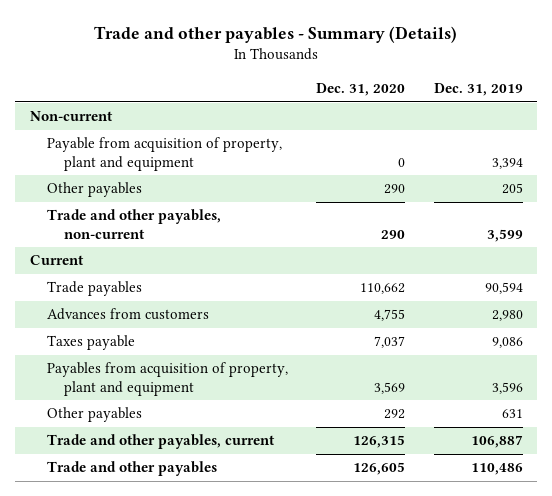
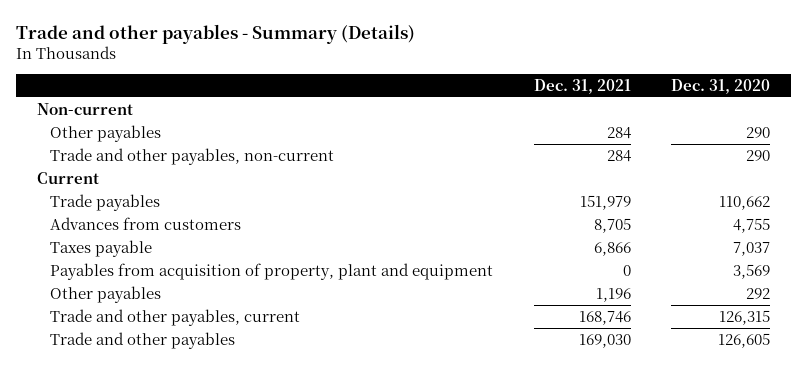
[433,83,523,97] Dec. 31, 2019 -> none
none -> [533,79,631,95] Dec. 31, 2021
[46,137,282,171] Payable from acquisition of property, plant and equipment -> none

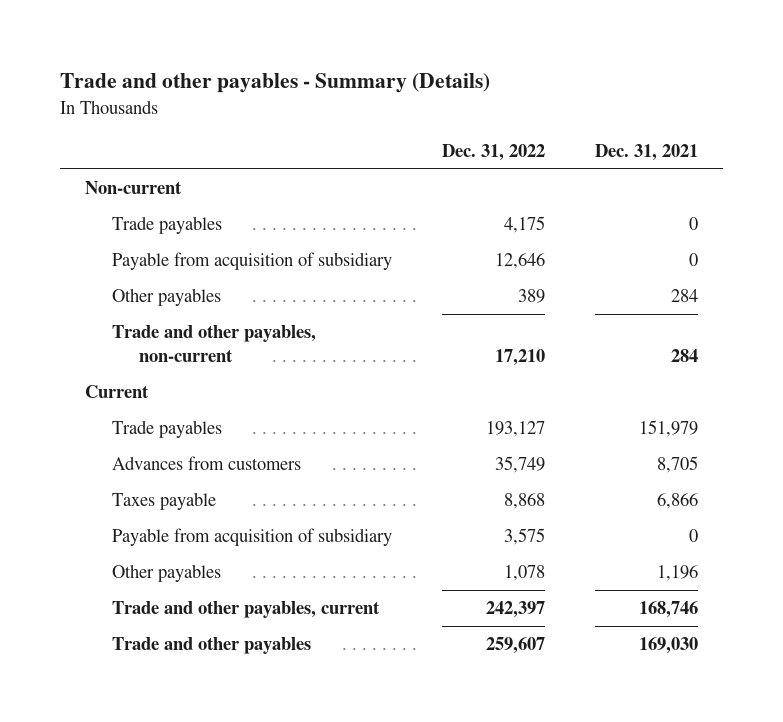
[671,79,771,95] Dec. 31, 2020 -> none
none -> [441,143,545,161] Dec. 31, 2022
none -> [111,216,222,235] Trade payables
none -> [111,252,392,271] Payable from acquisition of subsidiary
[50,262,494,280] Payables from acquisition of property, plant and equipment -> none
none -> [111,528,392,547] Payable from acquisition of subsidiary

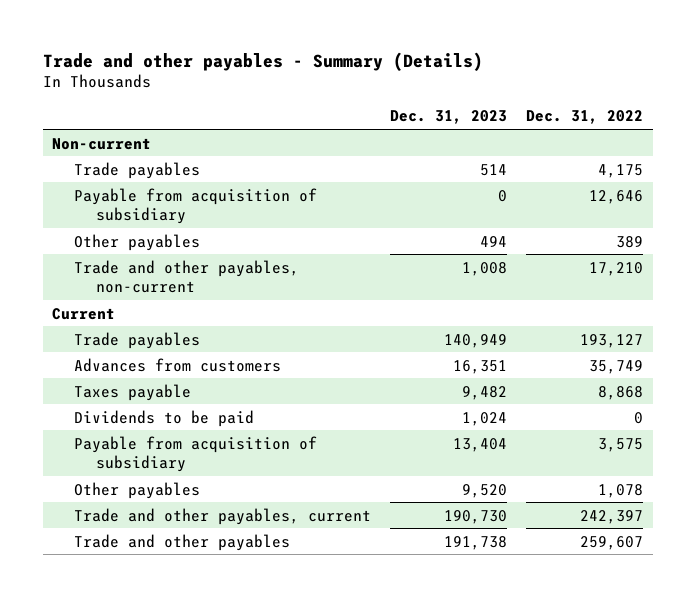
[595,143,699,161] Dec. 31, 2021 -> none
none -> [390,110,508,125] Dec. 31, 2023
none -> [74,409,255,427] Dividends to be paid

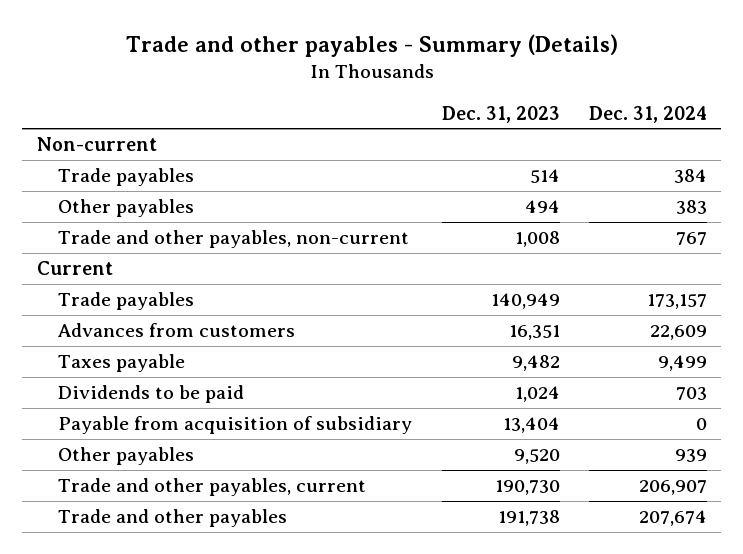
[526,110,644,125] Dec. 31, 2022 -> none
none -> [588,105,707,123] Dec. 31, 2024
[74,187,318,225] Payable from acquisition of subsidiary -> none

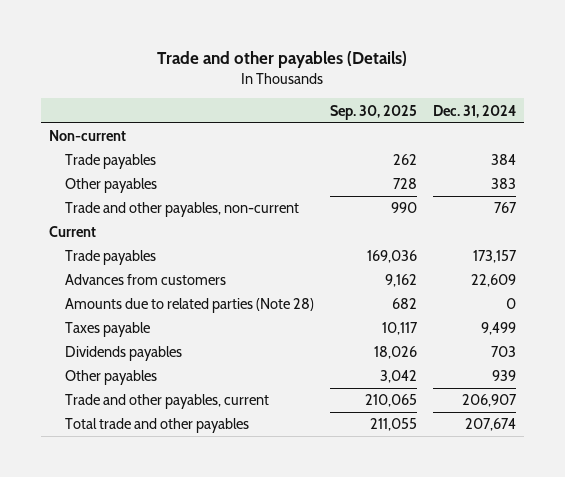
[125,34,618,58] Trade and other payables - Summary (Details) -> [157,50,408,68] Trade and other payables (Details)
[441,105,560,123] Dec. 31, 2023 -> none
none -> [329,104,417,120] Sep. 30, 2025
none -> [64,298,314,314] Amounts due to related parties (Note 28)
[58,416,413,435] Payable from acquisition of subsidiary -> none
[58,385,245,404] Dividends to be paid -> [64,346,182,362] Dividends payables
[58,509,288,528] Trade and other payables -> [64,418,249,434] Total trade and other payables

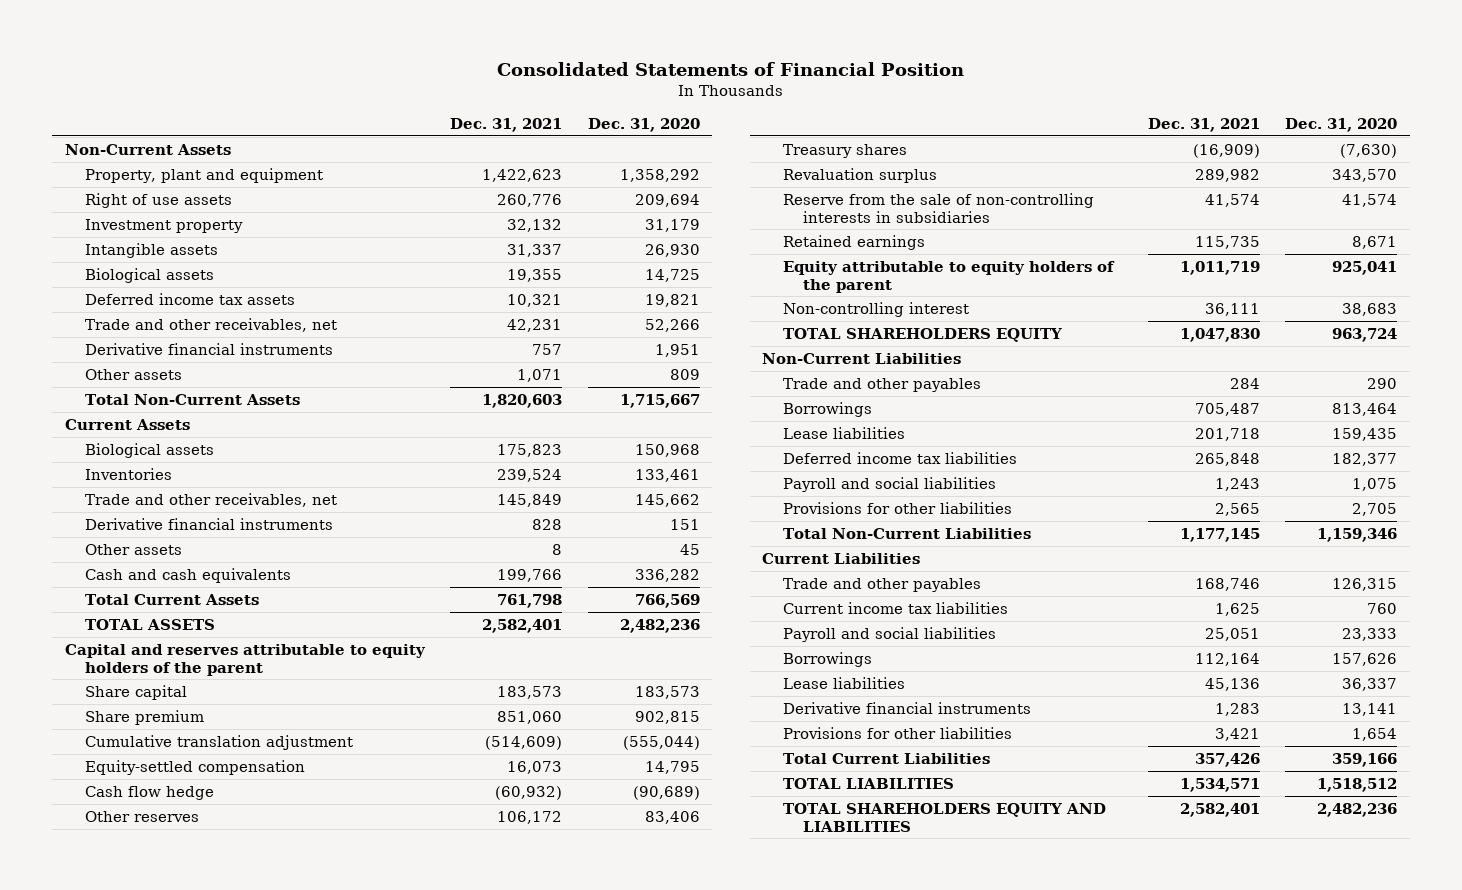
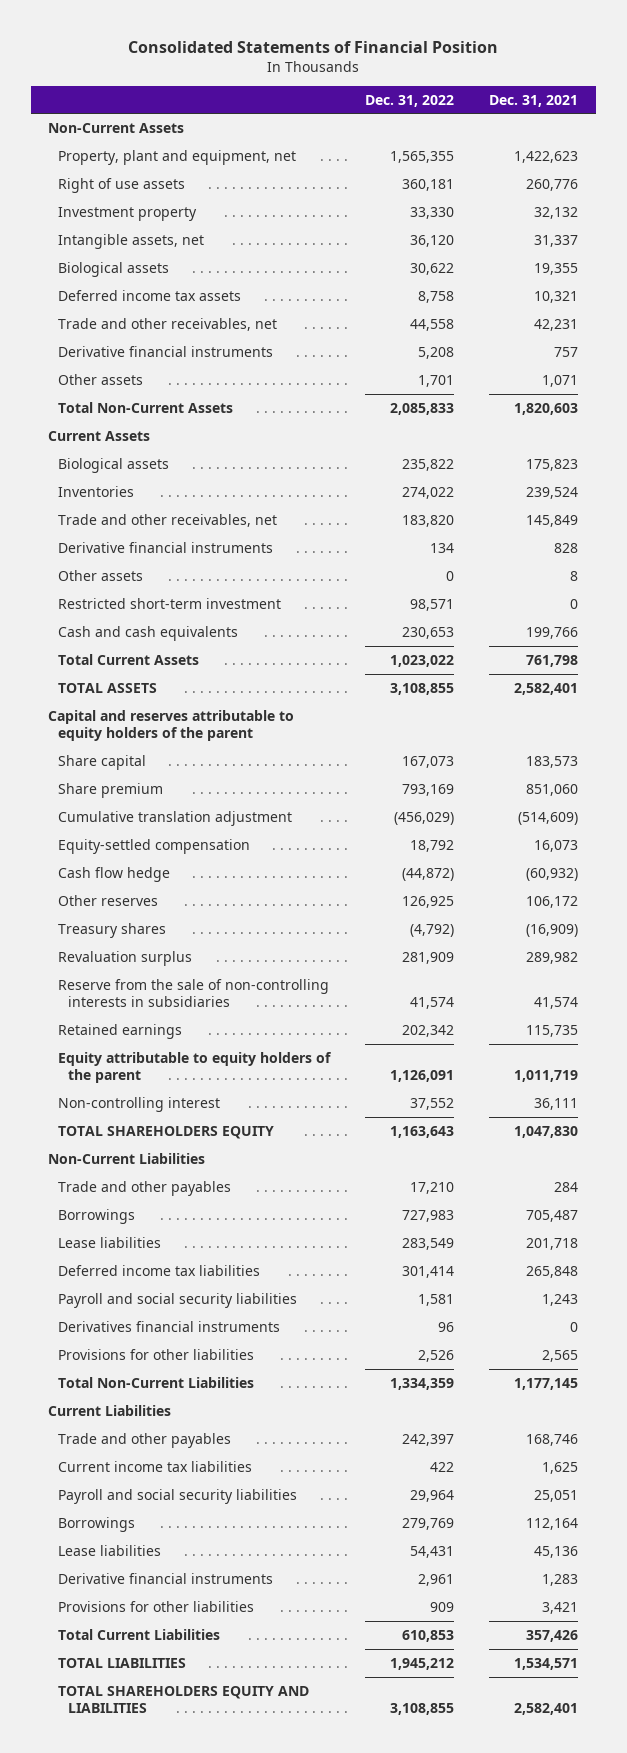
[587,117,700,132] Dec. 31, 2020 -> none
none -> [365,94,455,107] Dec. 31, 2022
[84,167,323,183] Property, plant and equipment -> [58,149,297,165] Property, plant and equipment, net
[84,242,218,258] Intangible assets -> [58,233,205,249] Intangible assets, net
none -> [58,597,282,609] Restricted short-term investment
[782,476,996,492] Payroll and social liabilities -> [58,1292,298,1308] Payroll and social security liabilities
none -> [58,1320,281,1332] Derivatives financial instruments
[782,626,996,642] Payroll and social liabilities -> [58,1488,298,1504] Payroll and social security liabilities

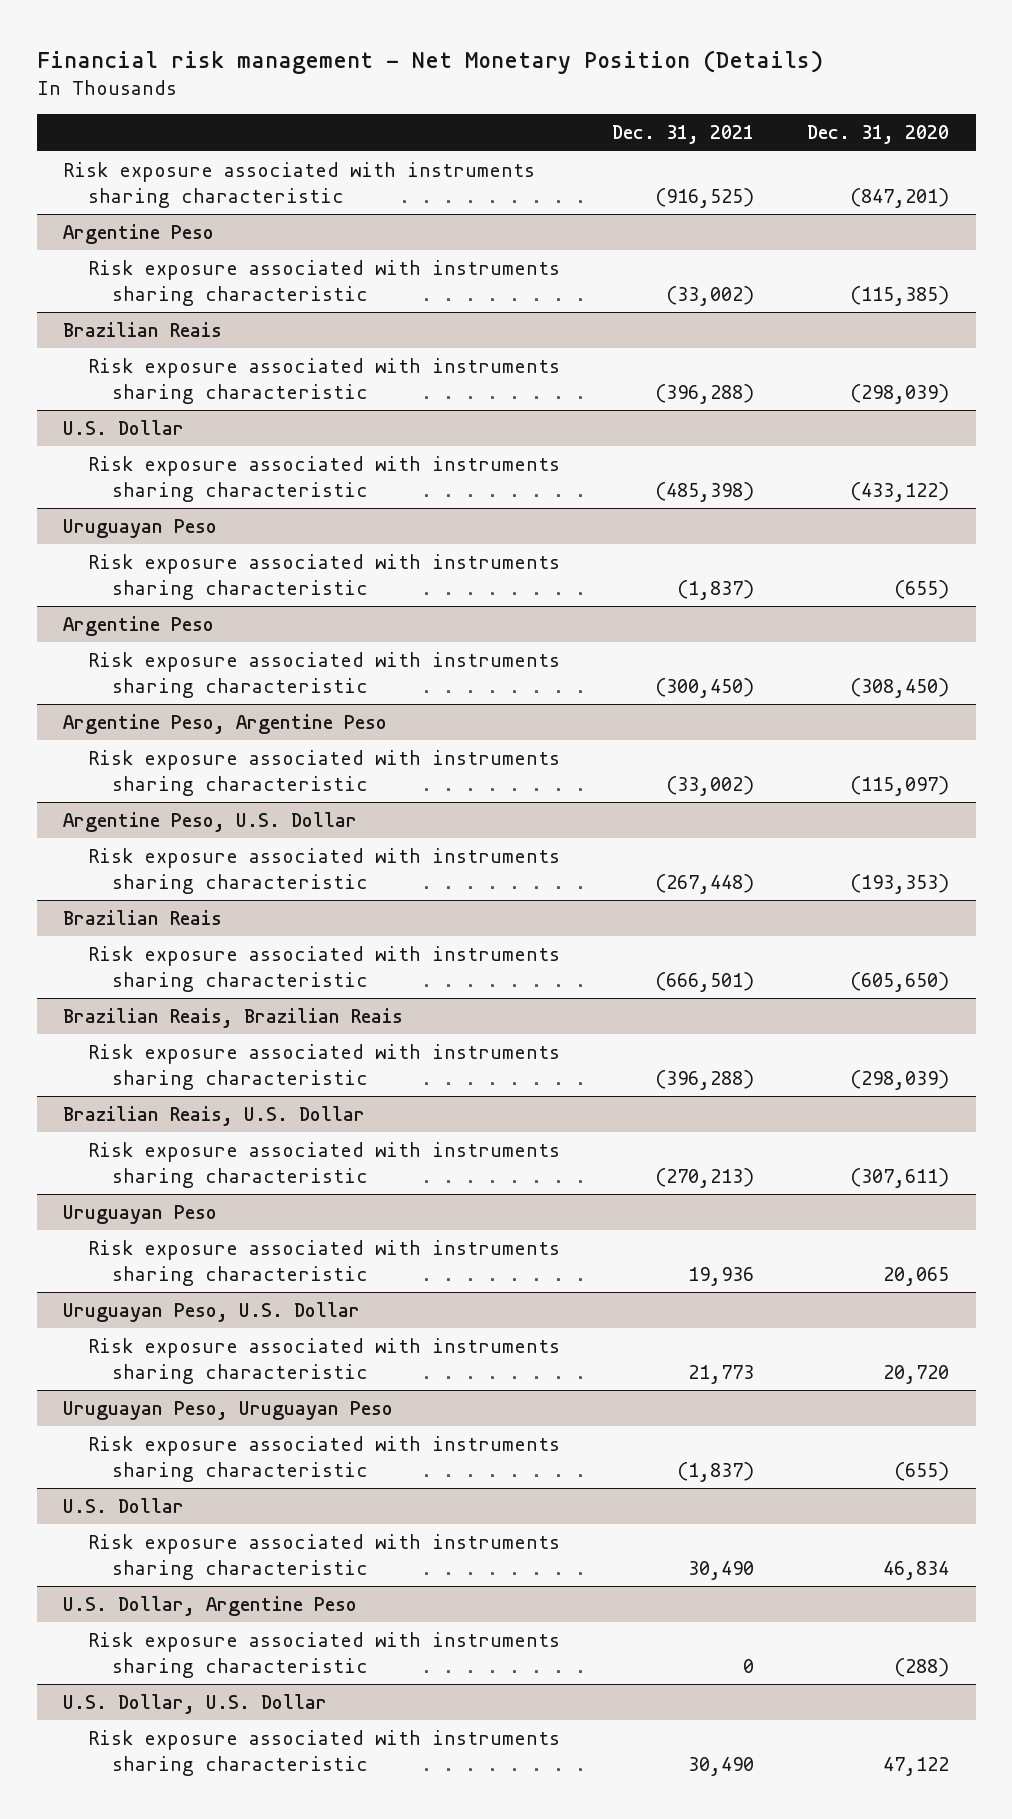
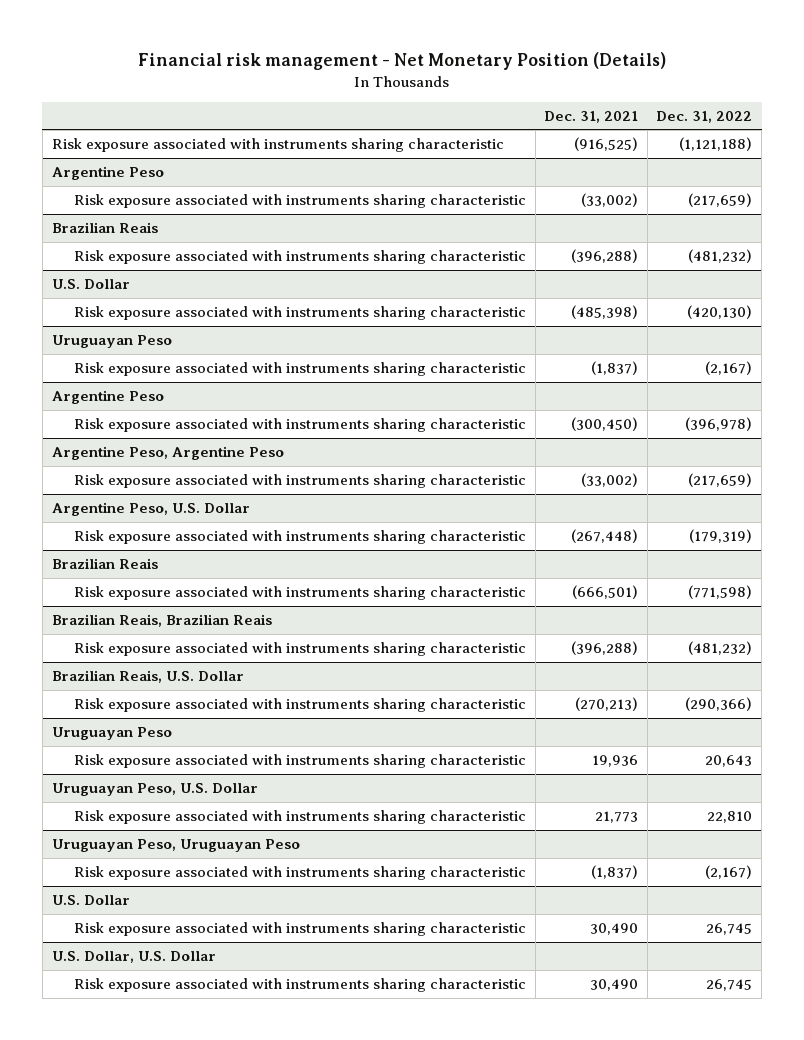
[807,125,950,145] Dec. 31, 2020 -> none
none -> [656,110,753,123] Dec. 31, 2022
[63,1595,358,1616] U.S. Dollar, Argentine Peso -> none
[87,1631,560,1678] Risk exposure associated with instruments sharing characteristic -> none

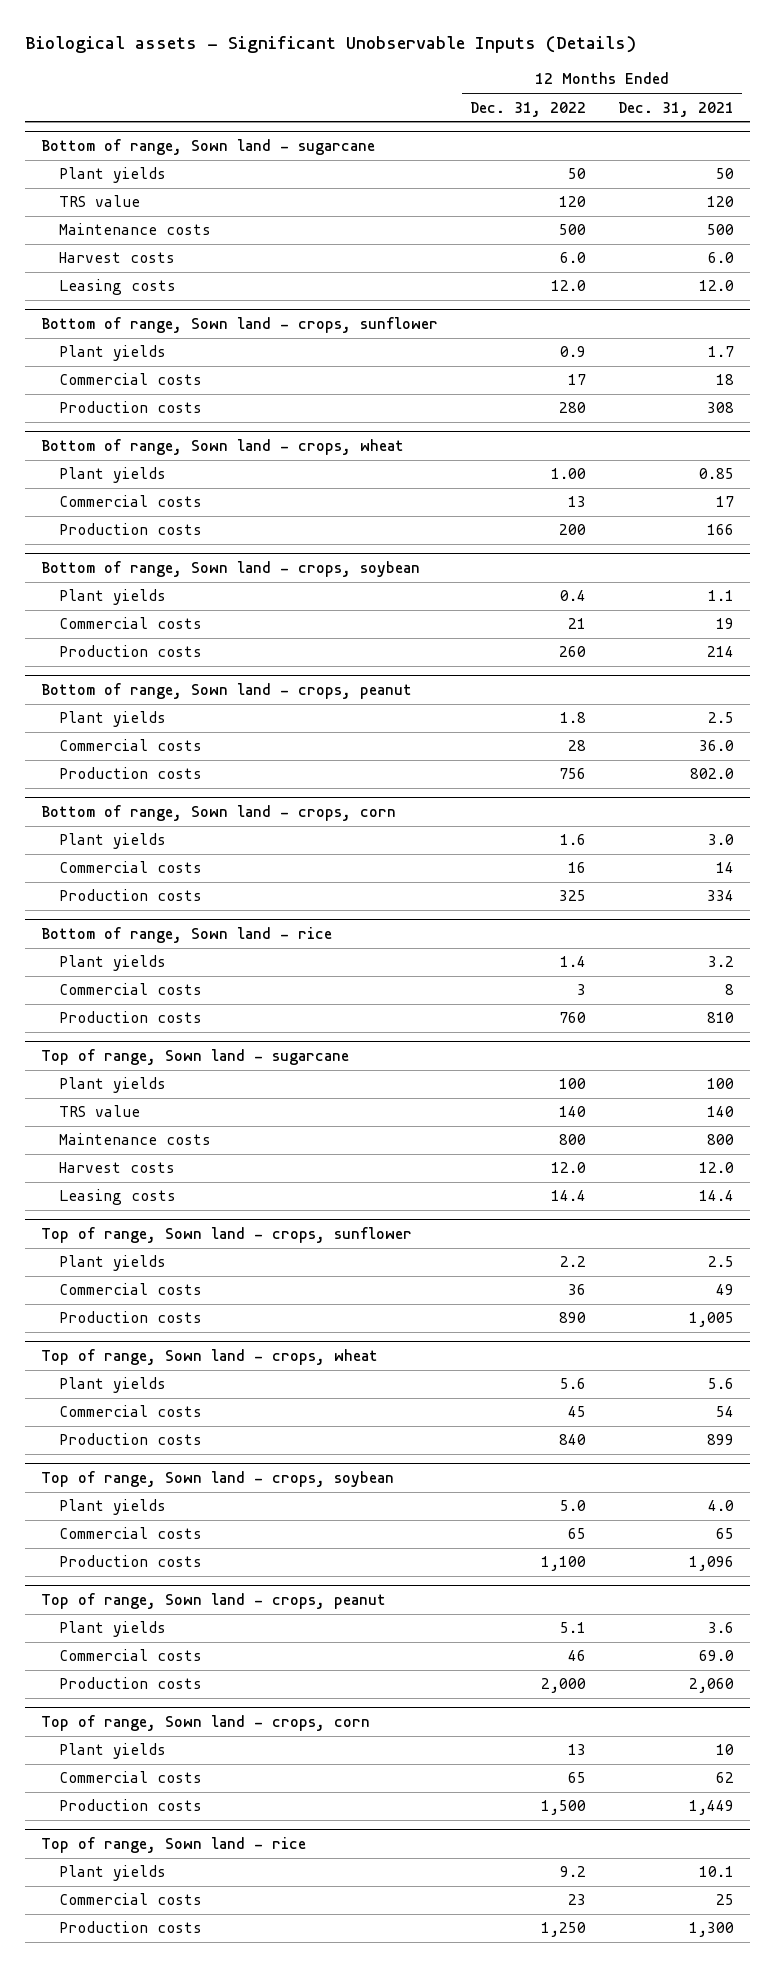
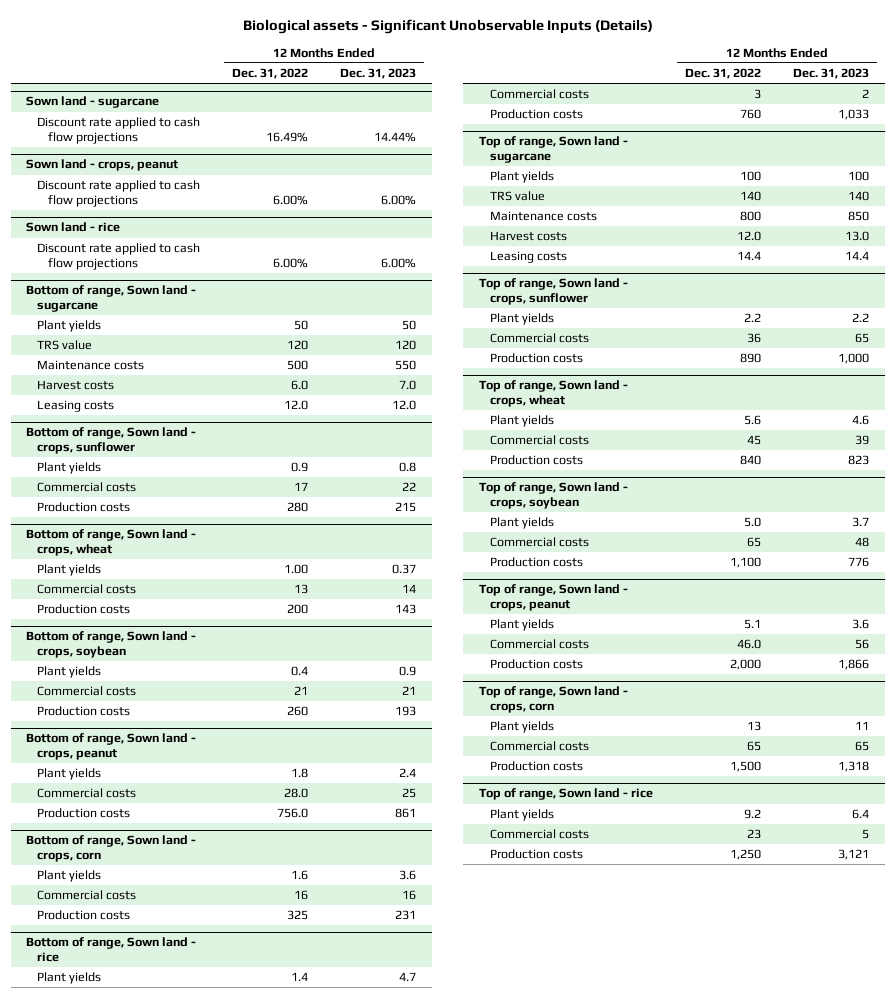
[617,101,734,117] Dec. 31, 2021 -> none
none -> [340,68,417,80] Dec. 31, 2023
none -> [26,96,160,109] Sown land - sugarcane
none -> [37,117,201,144] Discount rate applied to cash flow projections
none -> [26,159,179,172] Sown land - crops, peanut
none -> [37,180,201,207] Discount rate applied to cash flow projections
none -> [26,222,121,233] Sown land - rice
none -> [37,243,201,270] Discount rate applied to cash flow projections
[567,740,586,752] 28 -> [284,788,309,799] 28.0
[558,768,586,780] 756 -> [277,808,309,819] 756.0
[567,1650,586,1662] 46 -> [737,639,762,650] 46.0

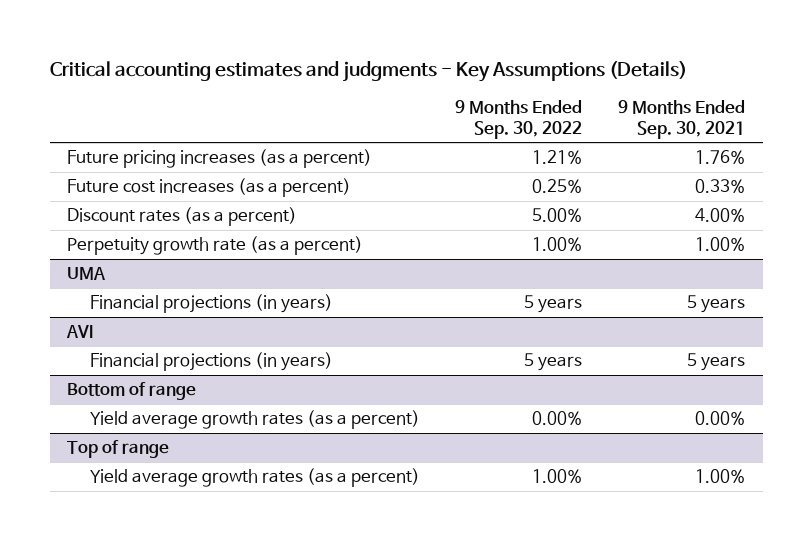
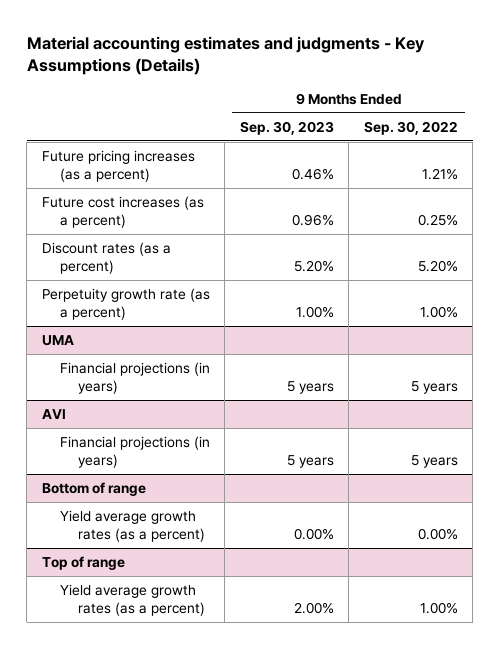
[49,60,687,82] Critical accounting estimates and judgments - Key Assumptions (Details) -> [26,35,425,75] Material accounting estimates and judgments - Key Assumptions (Details)
[617,99,745,139] 9 Months Ended Sep. 30, 2021 -> none
none -> [239,120,334,135] Sep. 30, 2023
[532,208,583,223] 5.00% -> [417,260,458,273] 5.20%

